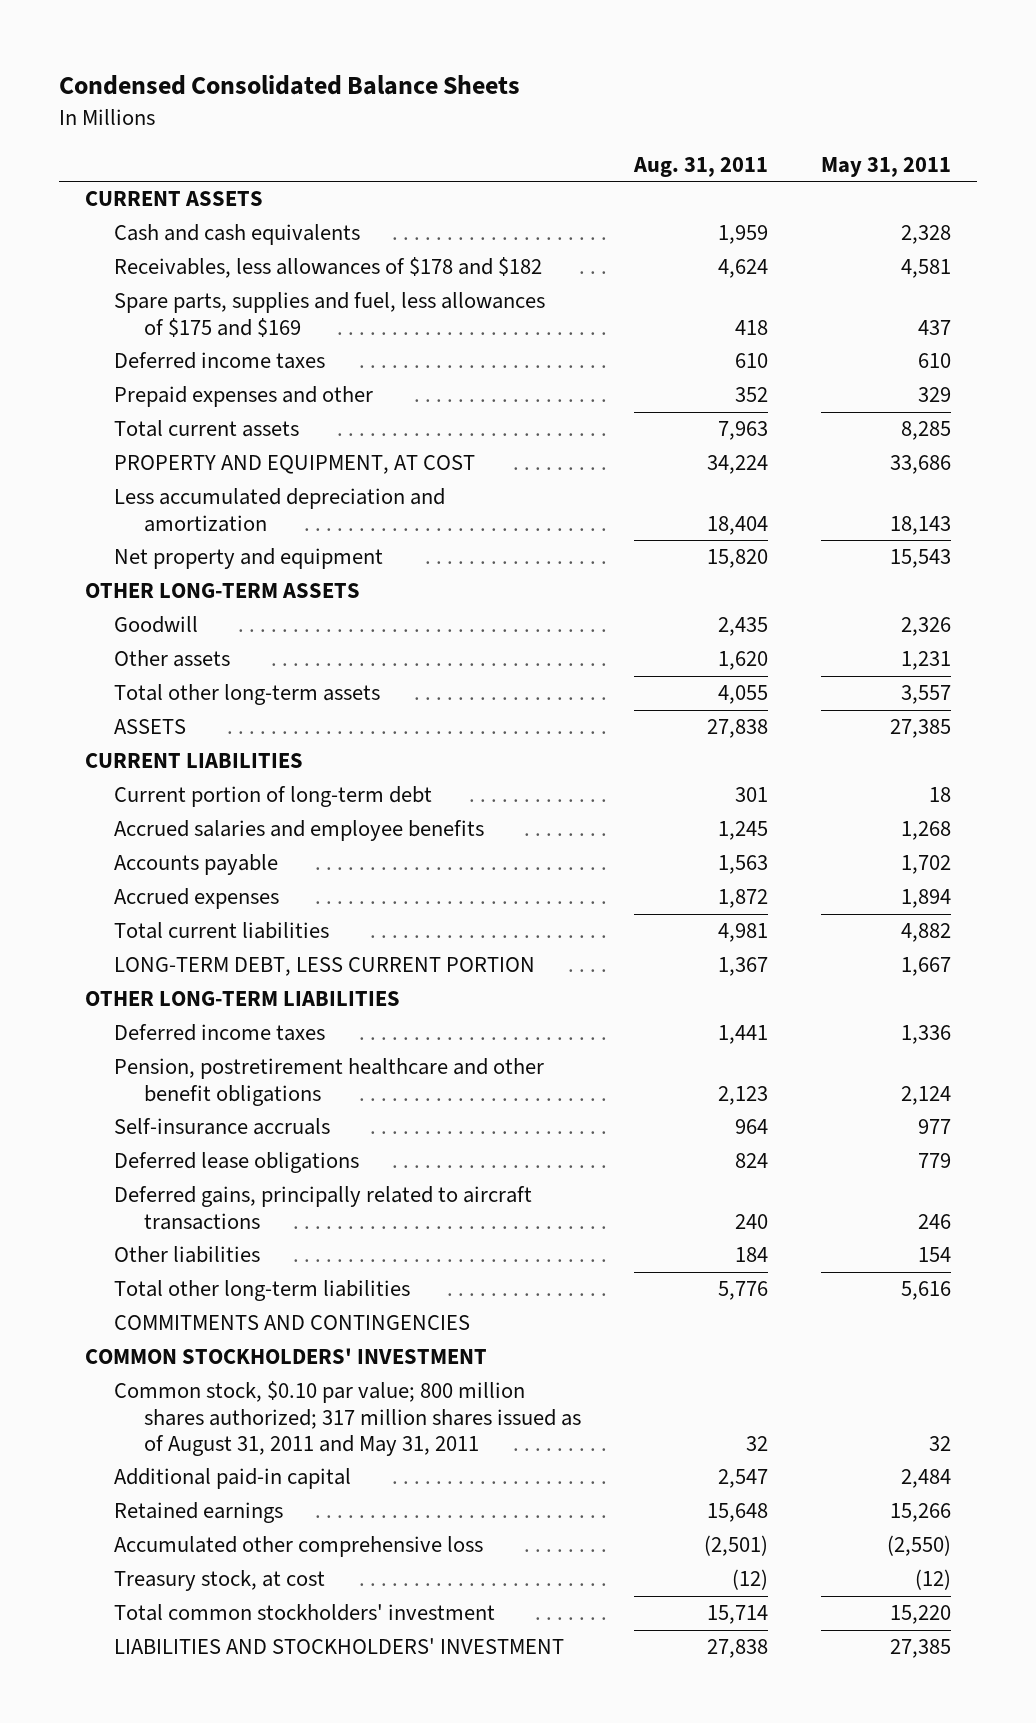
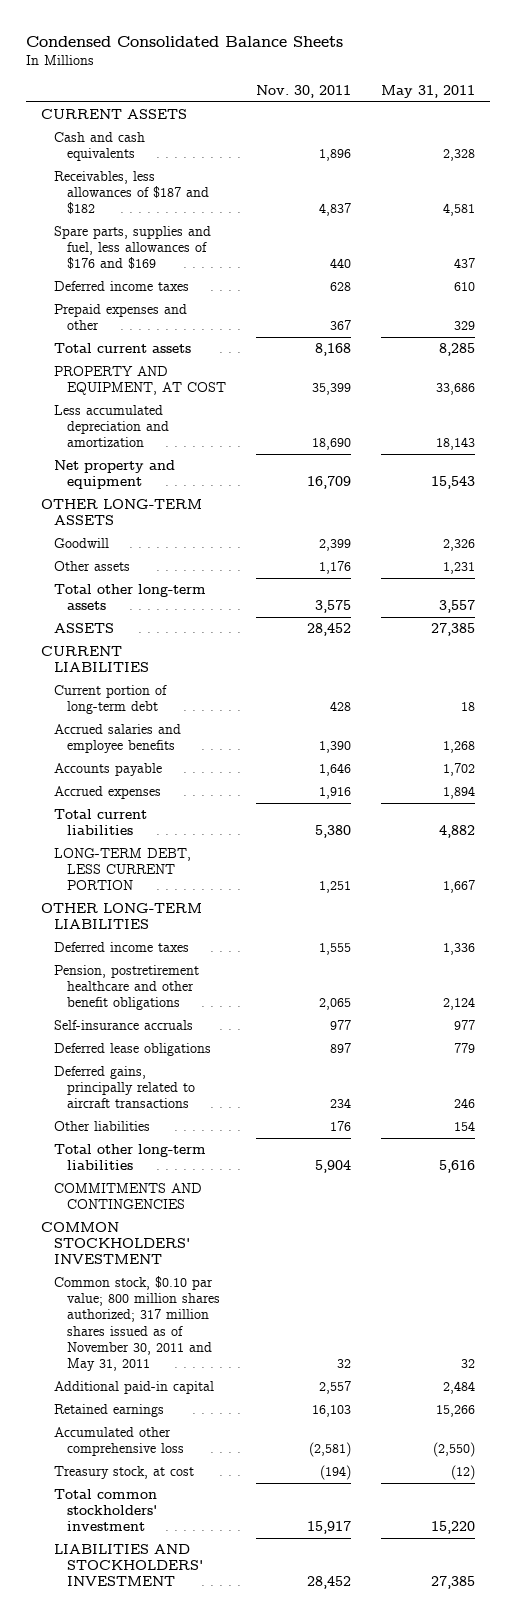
[632,156,768,177] Aug. 31, 2011 -> none
none -> [256,84,352,98] Nov. 30, 2011
[114,257,543,279] Receivables, less allowances of $178 and $182 -> [53,171,210,215] Receivables, less allowances of $187 and $182
[114,292,546,337] Spare parts, supplies and fuel, less allowances of $175 and $169 -> [53,226,211,270] Spare parts, supplies and fuel, less allowances of $176 and $169
[114,1381,581,1456] Common stock, $0.10 par value; 800 million shares authorized; 317 million shares issued as of August 31, 2011 and May 31, 2011 -> [53,1276,221,1371] Common stock, $0.10 par value; 800 million shares authorized; 317 million shares issued as of November 30, 2011 and May 31, 2011

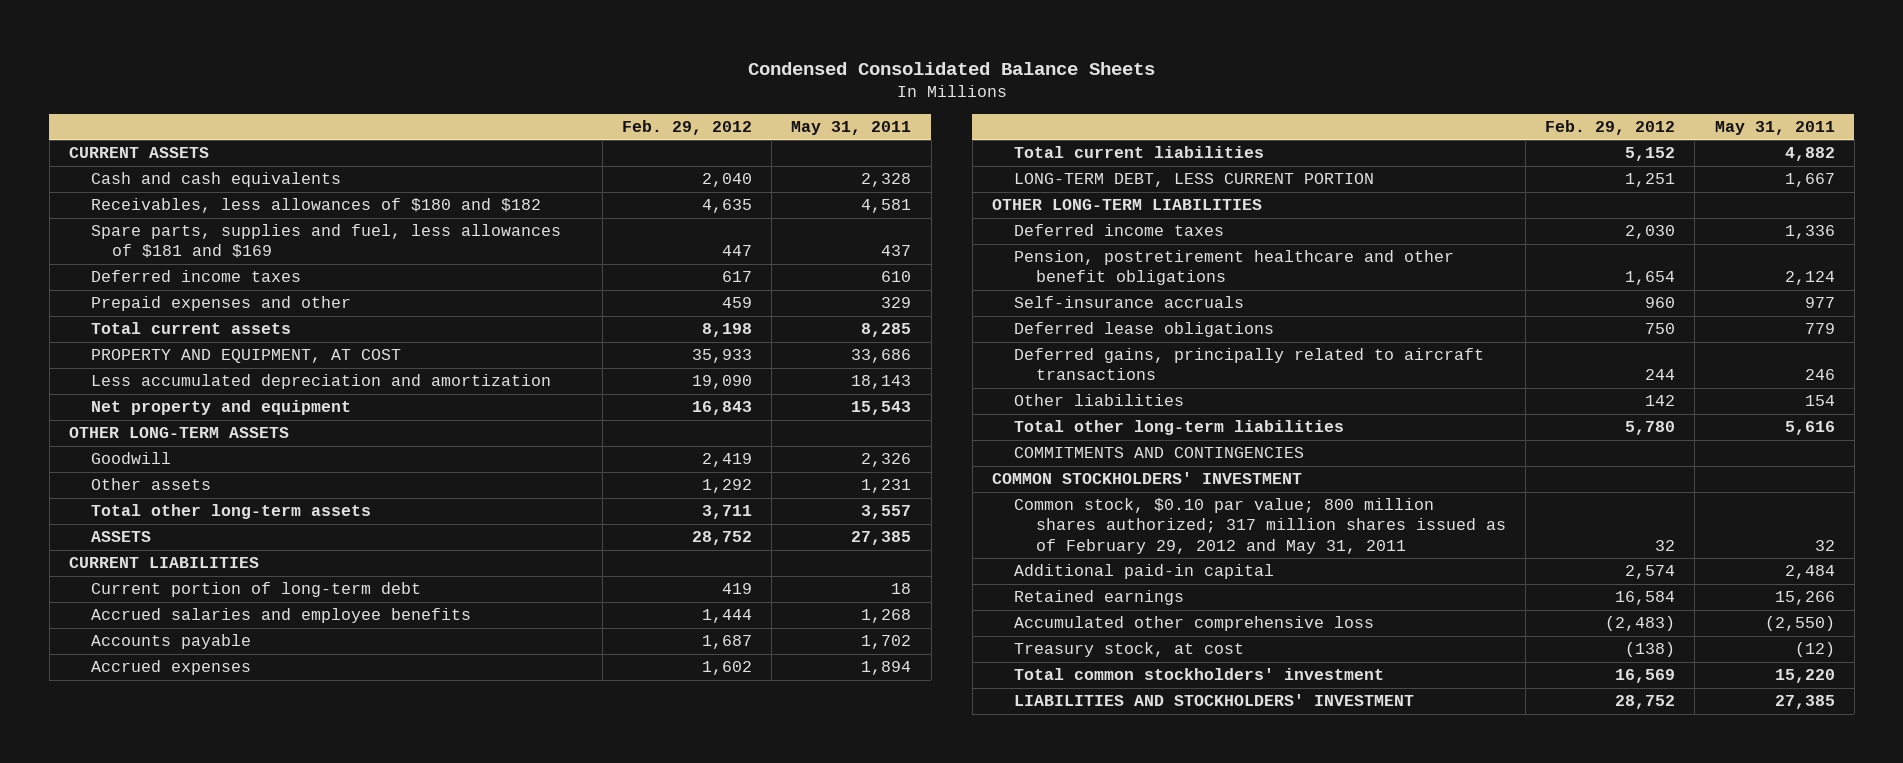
[256,84,352,98] Nov. 30, 2011 -> none
none -> [621,119,752,135] Feb. 29, 2012
[53,171,210,215] Receivables, less allowances of $187 and $182 -> [90,198,541,214] Receivables, less allowances of $180 and $182
[53,226,211,270] Spare parts, supplies and fuel, less allowances of $176 and $169 -> [90,224,561,259] Spare parts, supplies and fuel, less allowances of $181 and $169
[53,1276,221,1371] Common stock, $0.10 par value; 800 million shares authorized; 317 million shares issued as of November 30, 2011 and May 31, 2011 -> [1013,498,1506,554] Common stock, $0.10 par value; 800 million shares authorized; 317 million shares issued as of February 29, 2012 and May 31, 2011

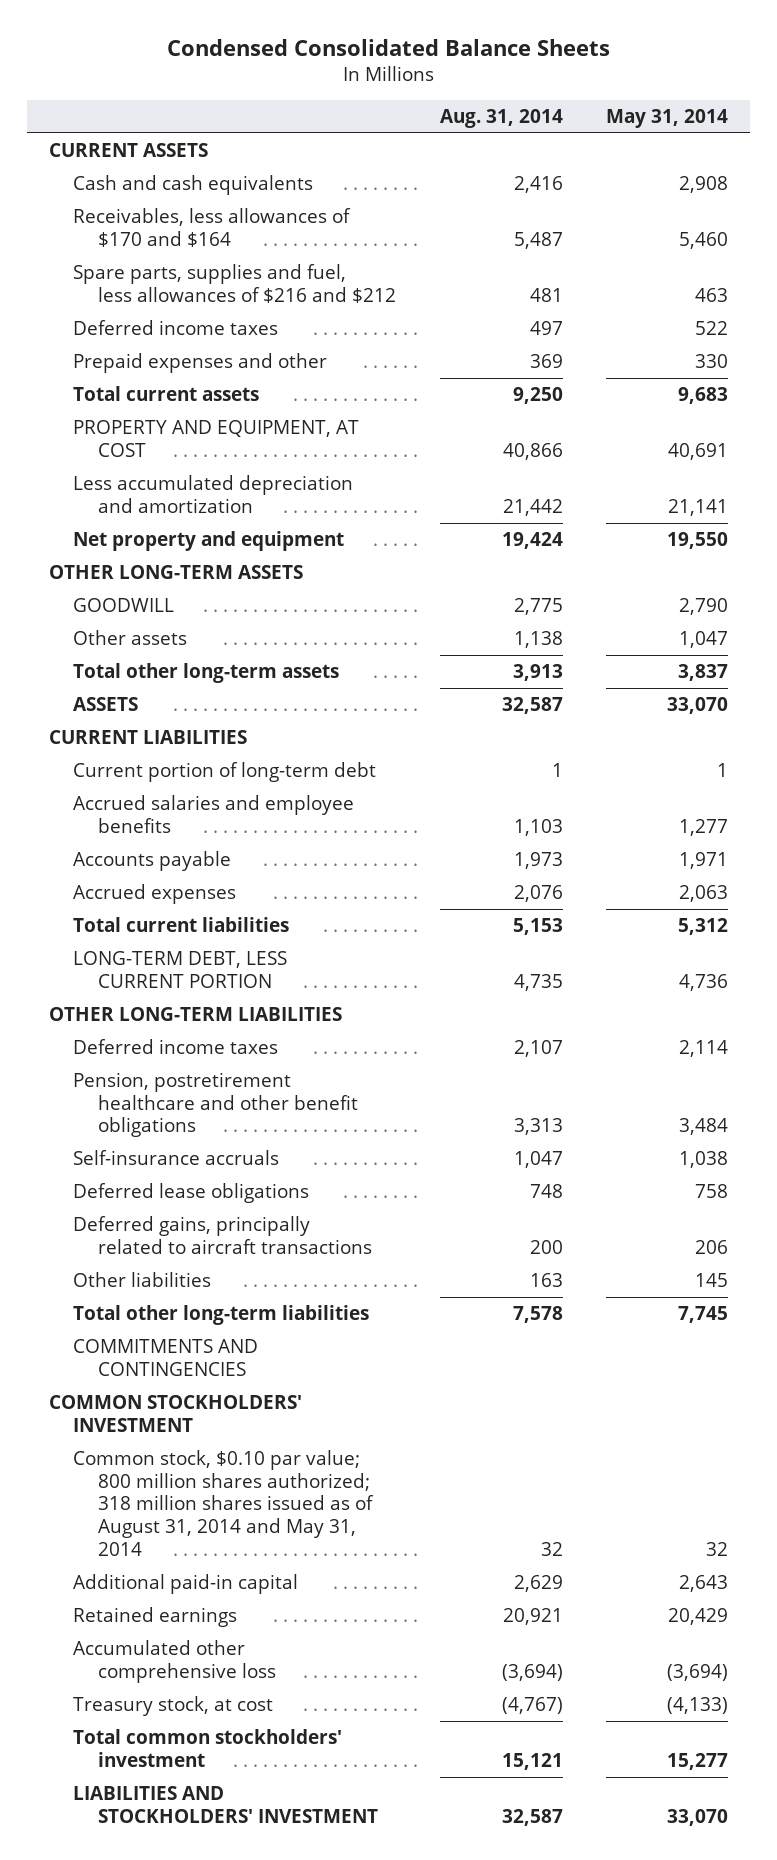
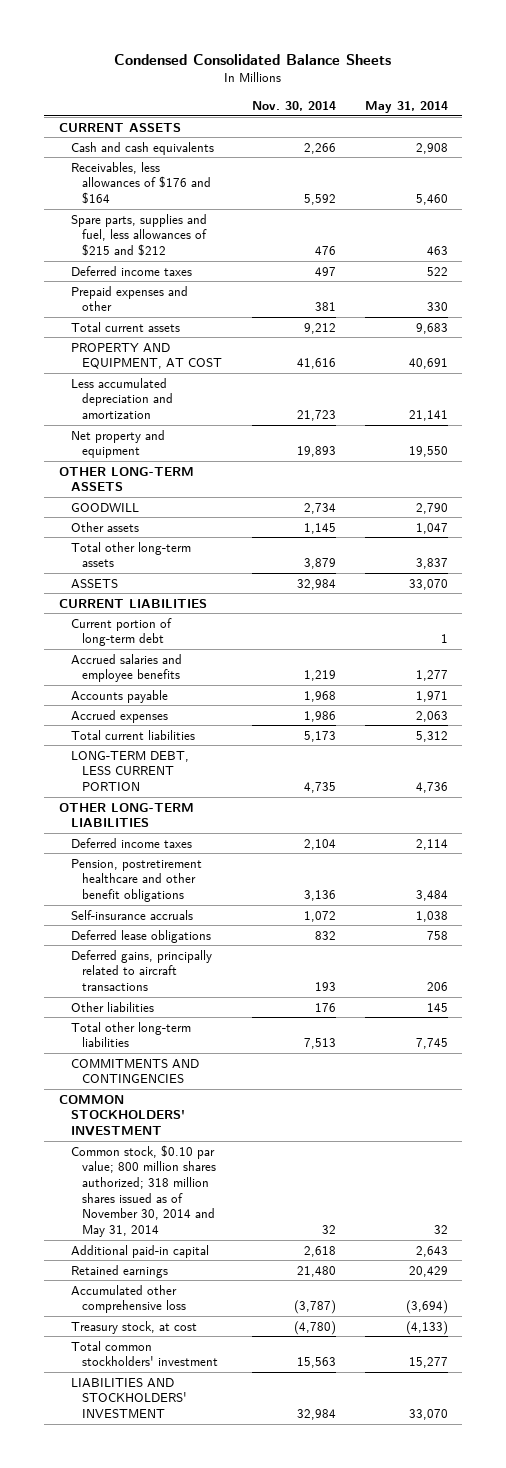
[439,109,563,129] Aug. 31, 2014 -> none
none -> [251,101,336,112] Nov. 30, 2014
[73,208,352,247] Receivables, less allowances of $170 and $164 -> [70,161,212,205] Receivables, less allowances of $176 and $164
[73,264,396,303] Spare parts, supplies and fuel, less allowances of $216 and $212 -> [70,213,208,257] Spare parts, supplies and fuel, less allowances of $215 and $212
[73,1450,374,1556] Common stock, $0.10 par value; 800 million shares authorized; 318 million shares issued as of August 31, 2014 and May 31, 2014 -> [70,1144,217,1237] Common stock, $0.10 par value; 800 million shares authorized; 318 million shares issued as of November 30, 2014 and May 31, 2014

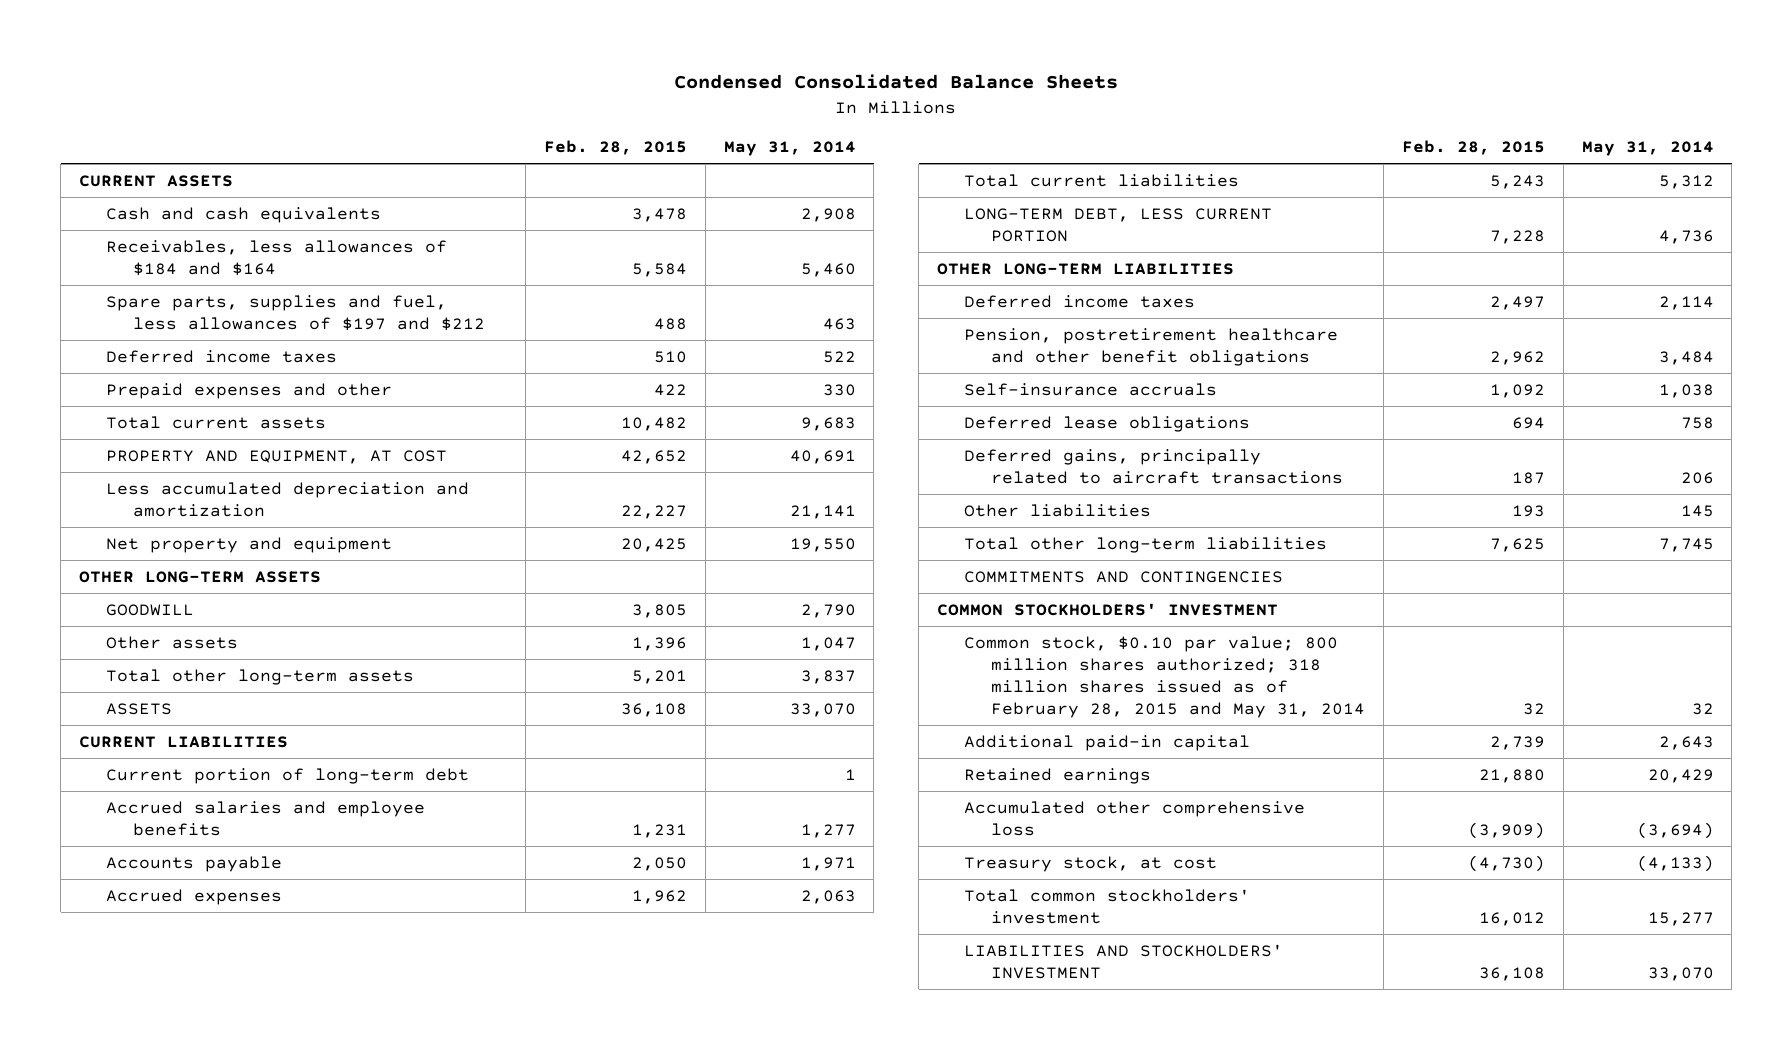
[251,101,336,112] Nov. 30, 2014 -> none
none -> [543,140,687,156] Feb. 28, 2015
[70,161,212,205] Receivables, less allowances of $176 and $164 -> [106,239,448,276] Receivables, less allowances of $184 and $164
[70,213,208,257] Spare parts, supplies and fuel, less allowances of $215 and $212 -> [106,294,486,331] Spare parts, supplies and fuel, less allowances of $197 and $212
[70,1144,217,1237] Common stock, $0.10 par value; 800 million shares authorized; 318 million shares issued as of November 30, 2014 and May 31, 2014 -> [964,635,1366,718] Common stock, $0.10 par value; 800 million shares authorized; 318 million shares issued as of February 28, 2015 and May 31, 2014

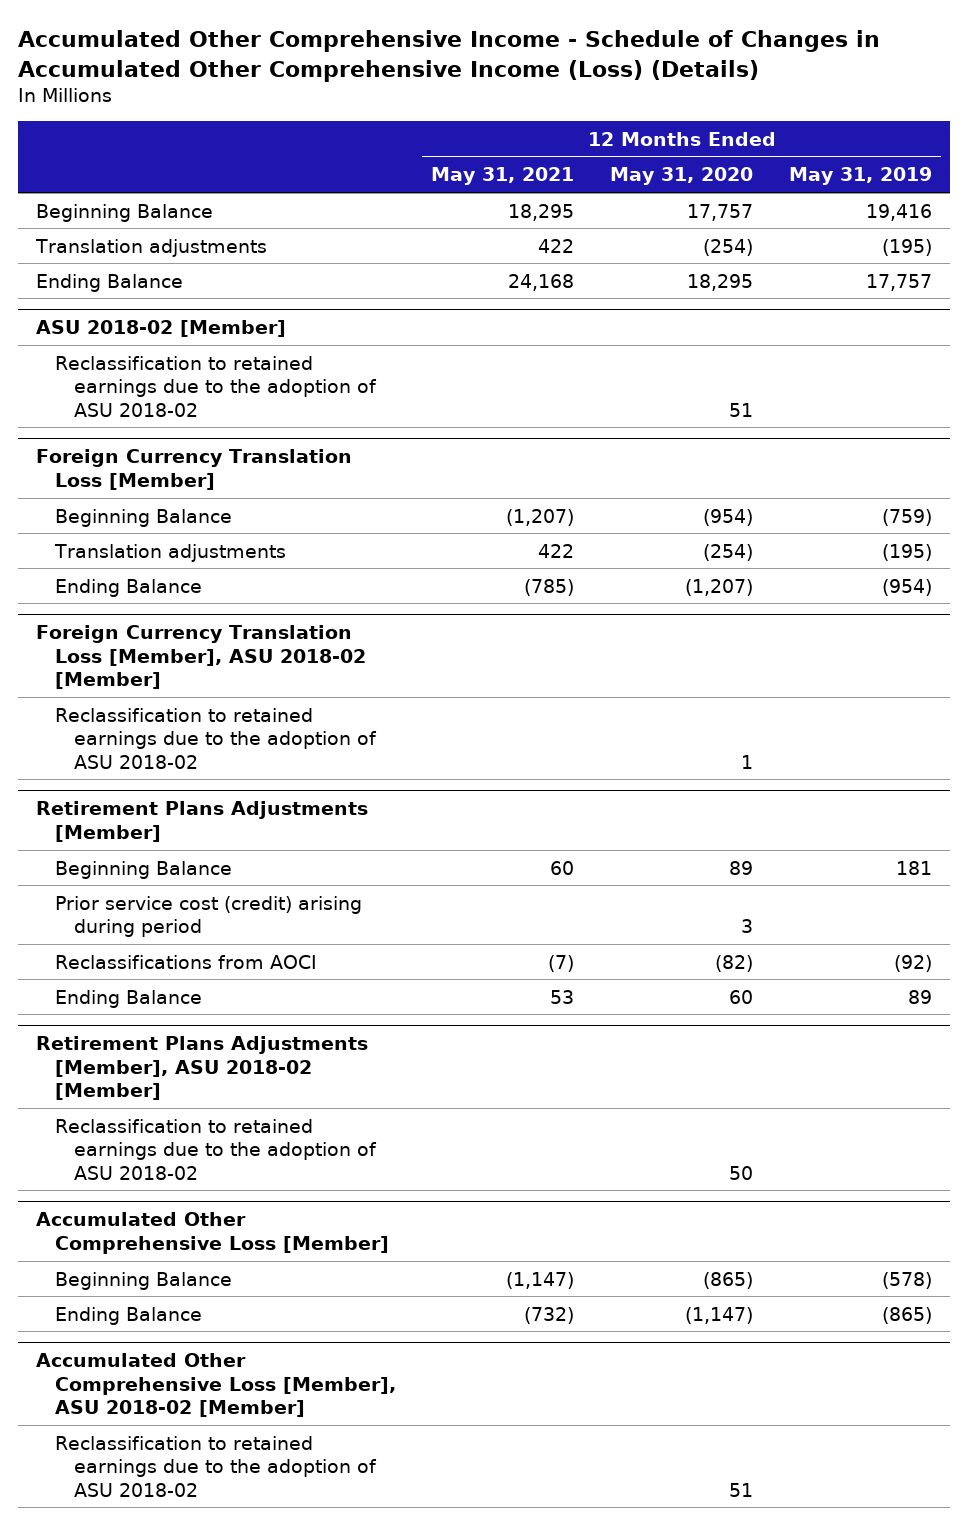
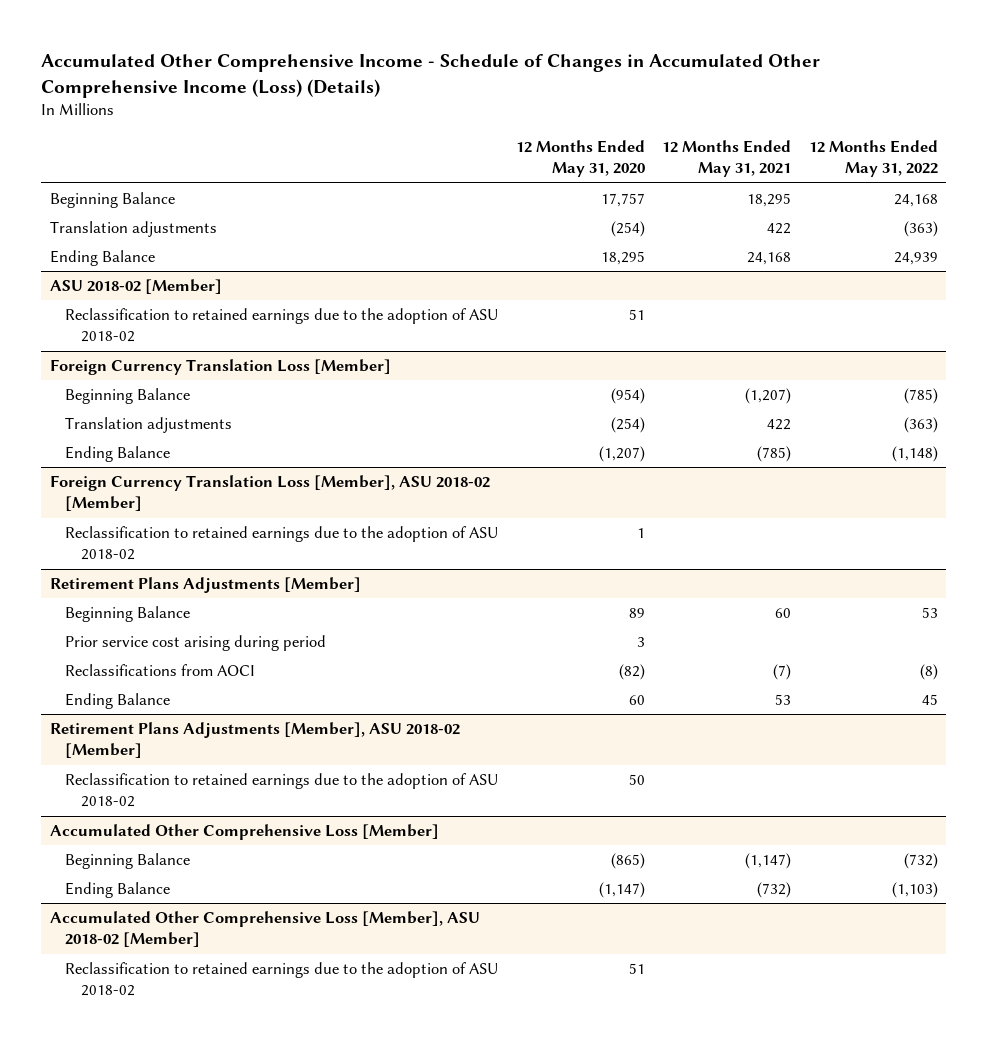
[788,167,932,186] May 31, 2019 -> none
none -> [808,140,938,178] 12 Months Ended May 31, 2022
[54,895,362,938] Prior service cost (credit) arising during period -> [65,635,327,652] Prior service cost arising during period

